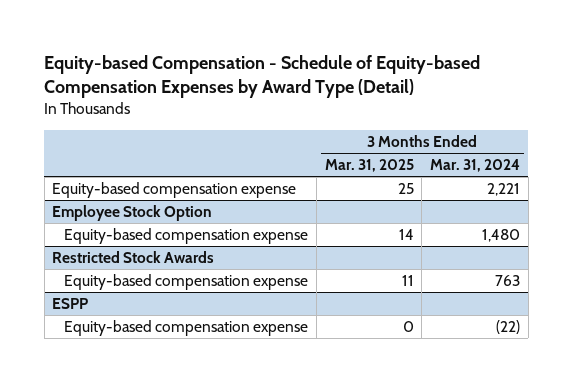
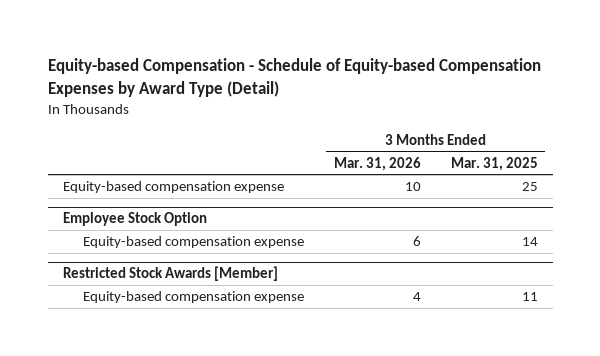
[429,159,520,173] Mar. 31, 2024 -> none
none -> [333,156,421,171] Mar. 31, 2026
[52,251,215,264] Restricted Stock Awards -> [62,266,278,282] Restricted Stock Awards [Member]
[52,298,89,310] ESPP -> none
[64,320,309,337] Equity-based compensation expense -> none

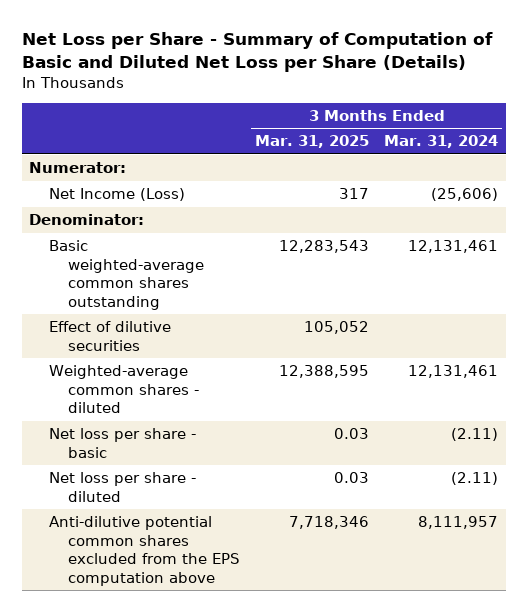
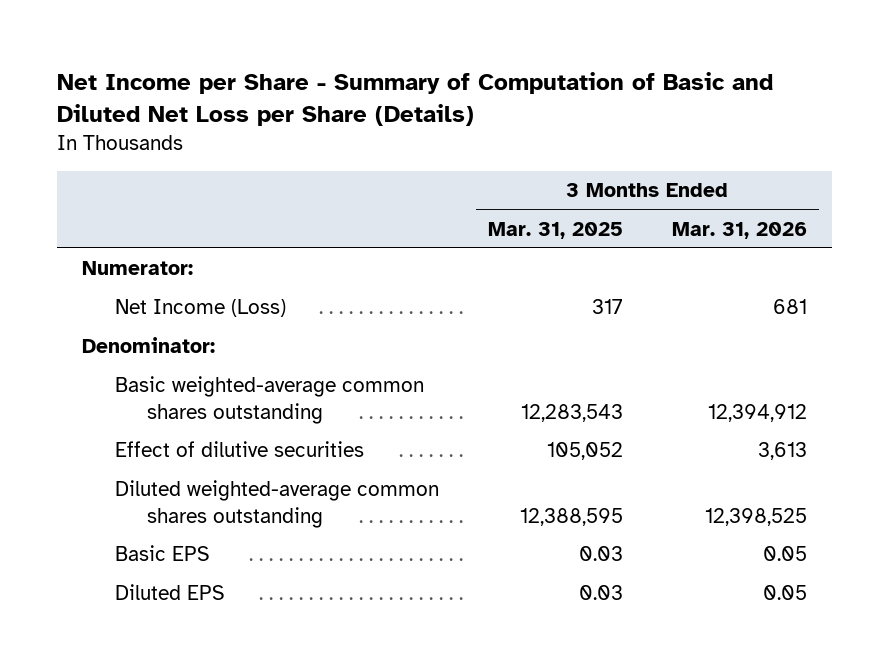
[21,31,493,72] Net Loss per Share - Summary of Computation of Basic and Diluted Net Loss per Share (Details) -> [57,71,774,126] Net Income per Share - Summary of Computation of Basic and Diluted Net Loss per Share (Details)
[384,135,499,149] Mar. 31, 2024 -> none
none -> [672,221,808,239] Mar. 31, 2026
[48,516,240,586] Anti-dilutive potential common shares excluded from the EPS computation above -> none
[48,365,199,414] Weighted-average common shares - diluted -> [114,480,439,528] Diluted weighted-average common shares outstanding
[48,428,196,458] Net loss per share - basic -> [114,545,210,562] Basic EPS
[48,472,196,502] Net loss per share - diluted -> [114,584,225,601] Diluted EPS

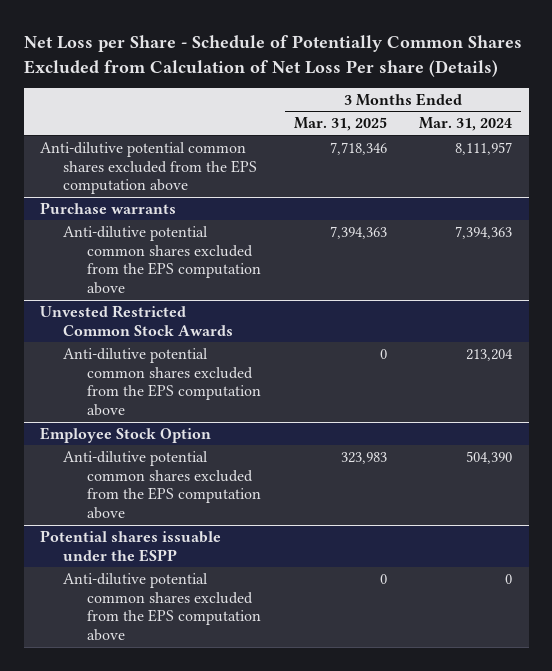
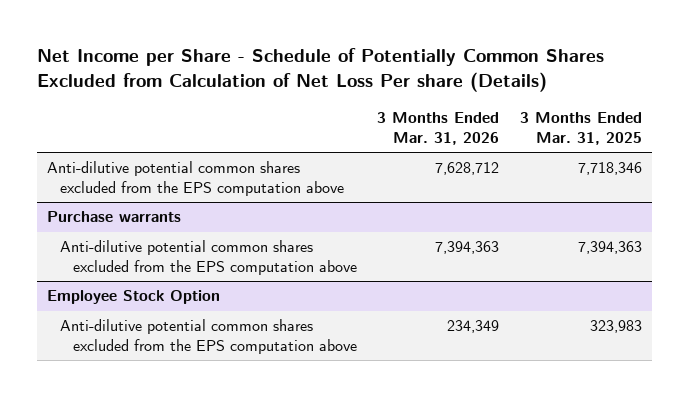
[23,35,522,77] Net Loss per Share - Schedule of Potentially Common Shares Excluded from Calculation of Net Loss Per share (Details) -> [37,48,605,92] Net Income per Share - Schedule of Potentially Common Shares Excluded from Calculation of Net Loss Per share (Details)
[419,117,513,132] Mar. 31, 2024 -> none
none -> [377,112,500,145] 3 Months Ended Mar. 31, 2026
[39,304,234,336] Unvested Restricted Common Stock Awards -> none
[63,347,261,417] Anti-dilutive potential common shares excluded from the EPS computation above -> none
[39,529,221,562] Potential shares issuable under the ESPP -> none
[63,572,261,642] Anti-dilutive potential common shares excluded from the EPS computation above -> none

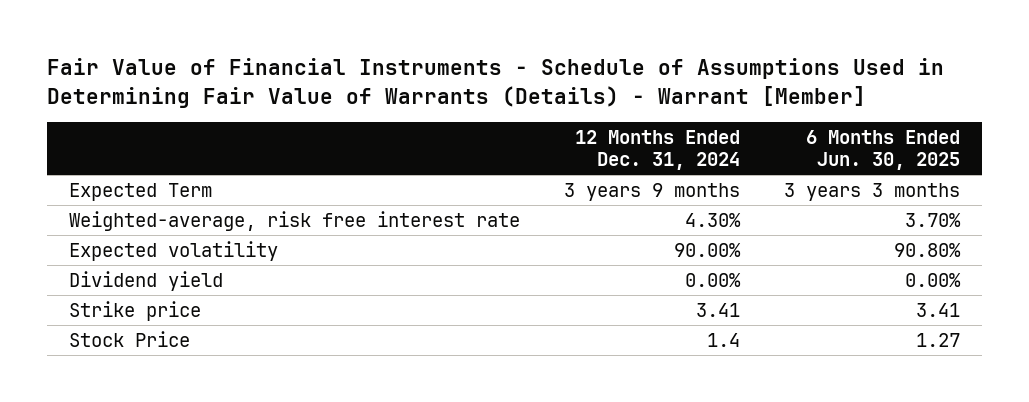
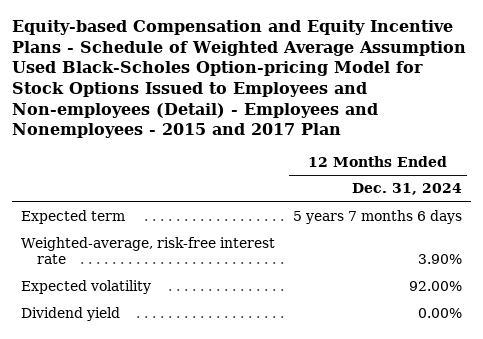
[46,58,944,108] Fair Value of Financial Instruments - Schedule of Assumptions Used in Determining Fair Value of Warrants (Details) - Warrant [Member] -> [11,20,466,139] Equity-based Compensation and Equity Incentive Plans - Schedule of Weighted Average Assumption Used Black-Scholes Option-pricing Model for Stock Options Issued to Employees and Non-employees (Detail) - Employees and Nonemployees - 2015 and 2017 Plan
[806,129,961,170] 6 Months Ended Jun. 30, 2025 -> none
[68,182,212,201] Expected Term -> [20,210,125,225] Expected term
[563,182,740,201] 3 years 9 months -> [293,210,463,225] 5 years 7 months 6 days
[68,210,520,231] Weighted-average, risk free interest rate -> [20,237,275,265] Weighted-average, risk-free interest rate
[684,212,741,227] 4.30% -> [418,254,463,265] 3.90%
[673,242,741,257] 90.00% -> [409,281,463,292] 92.00%
[68,300,201,321] Strike price -> none
[68,330,190,347] Stock Price -> none

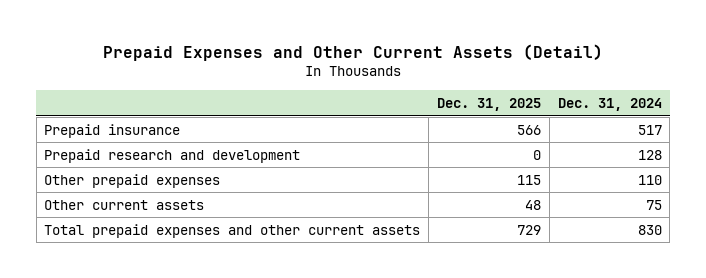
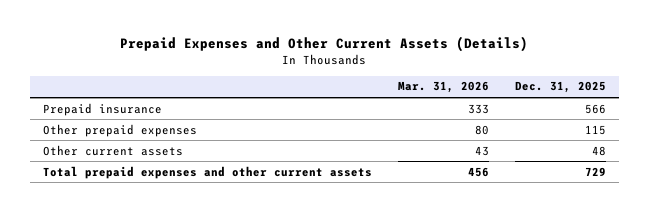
[102,43,603,61] Prepaid Expenses and Other Current Assets (Detail) -> [120,36,529,53] Prepaid Expenses and Other Current Assets (Details)
[557,98,662,112] Dec. 31, 2024 -> none
none -> [397,81,489,94] Mar. 31, 2026
[44,148,301,163] Prepaid research and development -> none

